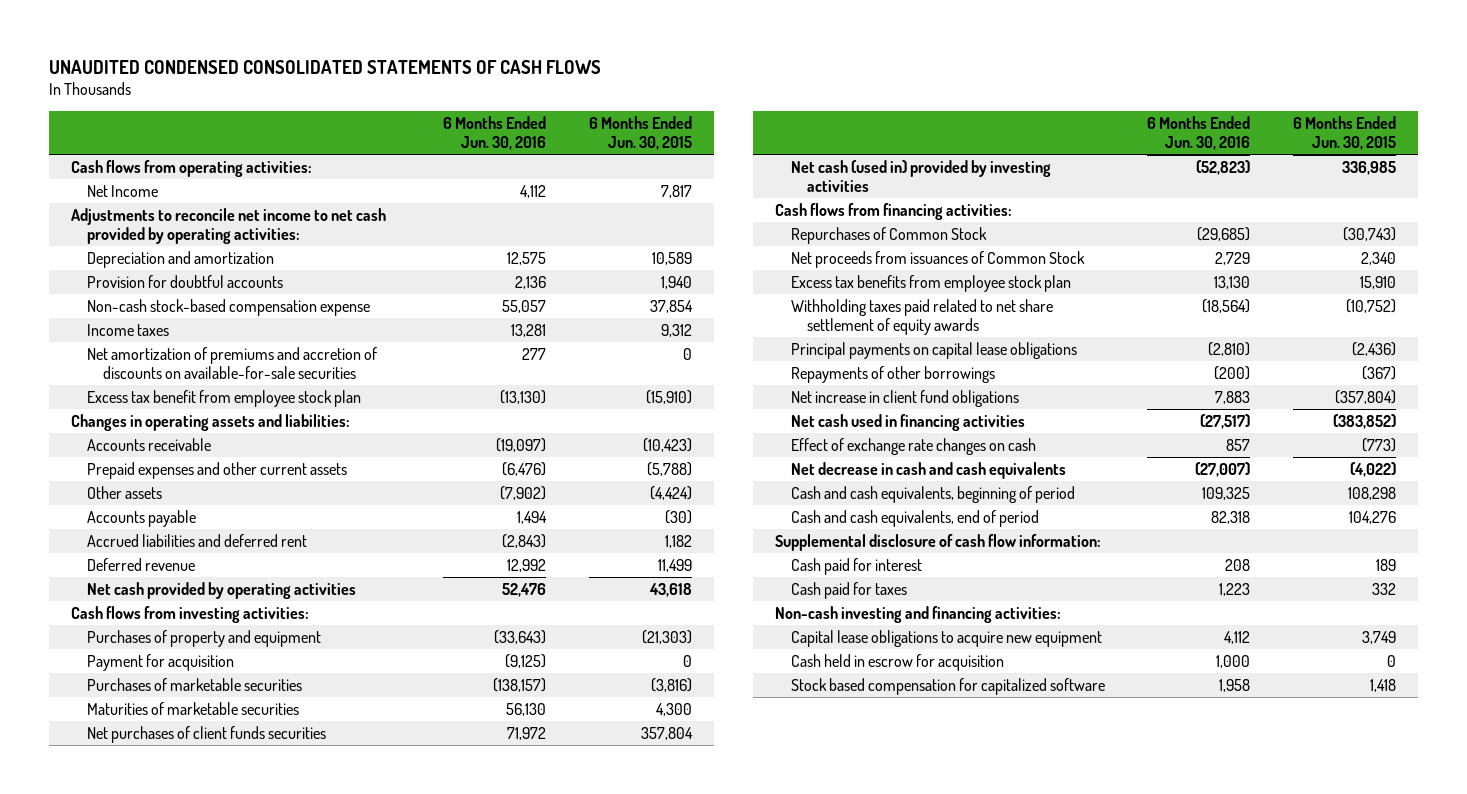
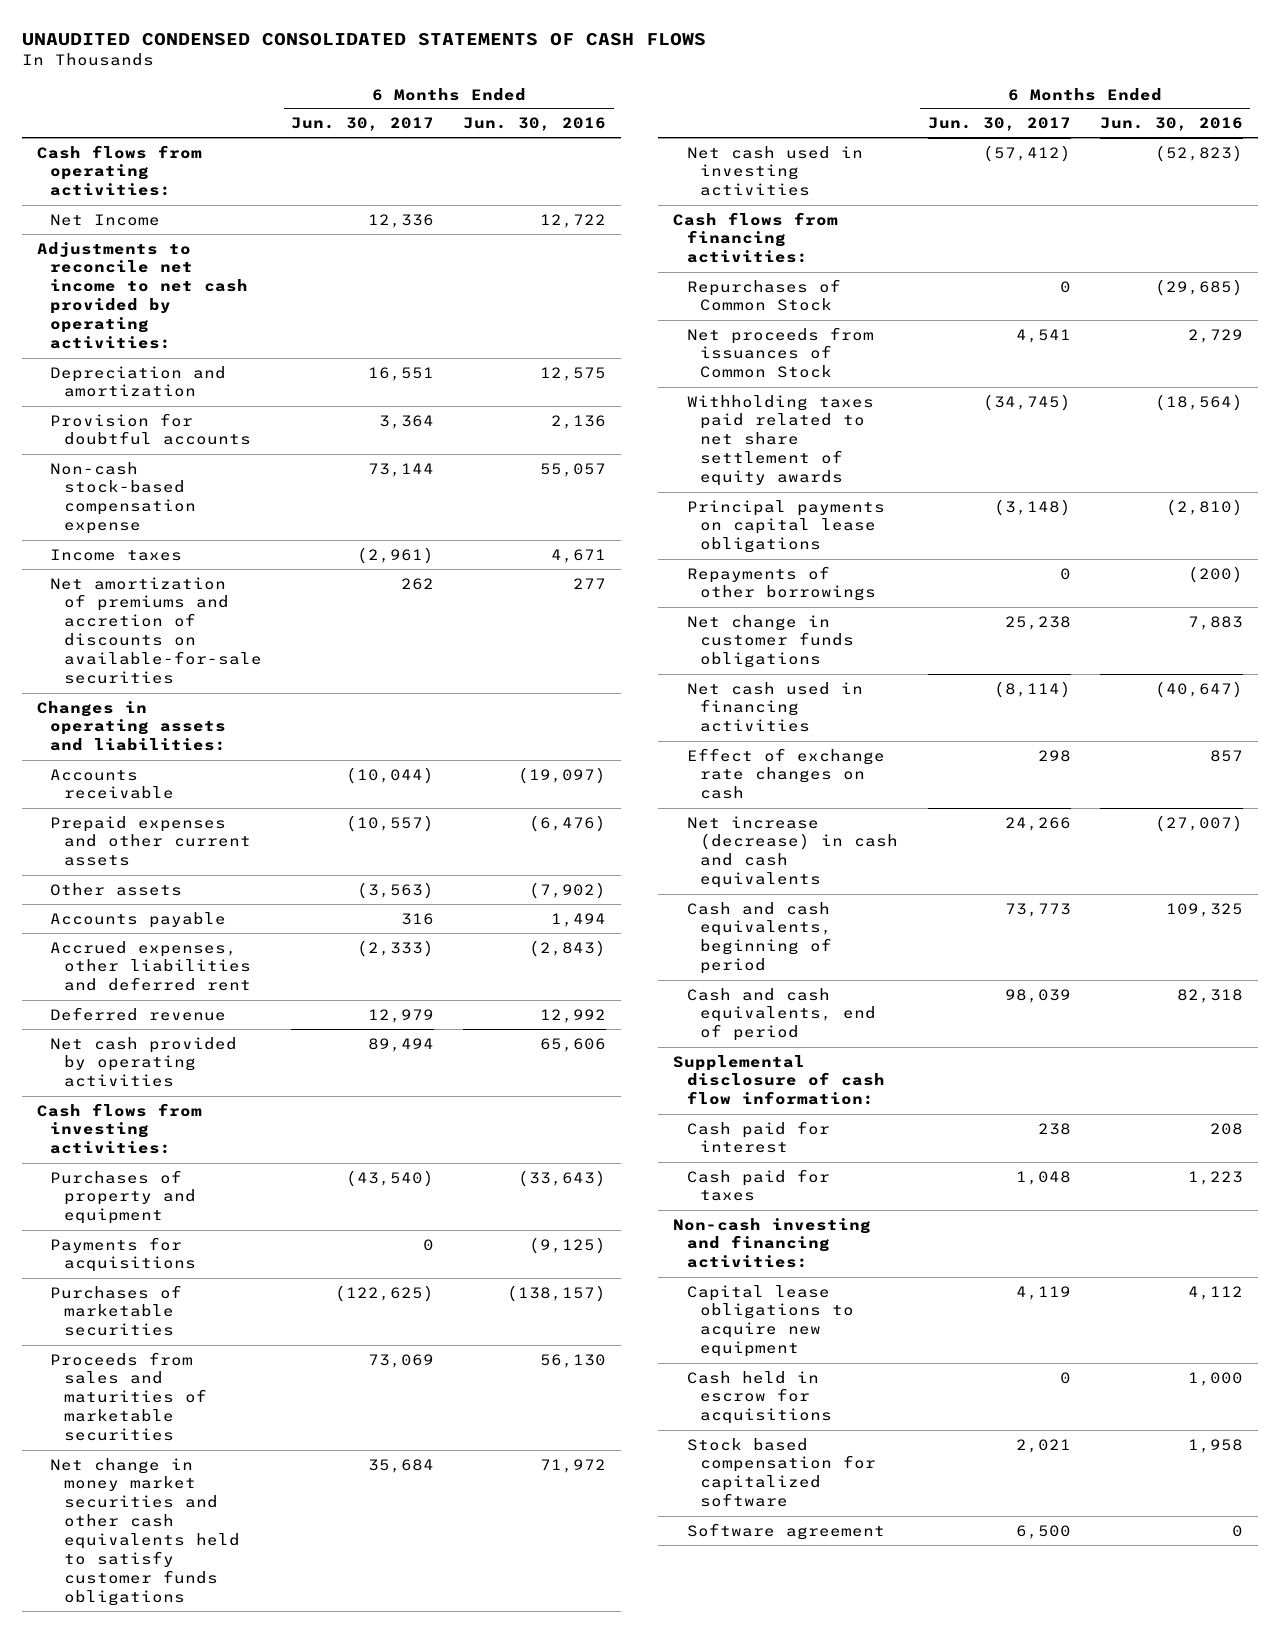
[589,116,693,150] 6 Months Ended Jun. 30, 2015 -> none
none -> [291,117,435,132] Jun. 30, 2017
[520,185,547,199] 4,112 -> [540,213,607,228] 12,722
[511,324,547,338] 13,281 -> [551,548,607,563] 4,671
[86,390,361,408] Excess tax benefit from employee stock plan -> none
[86,534,307,548] Accrued liabilities and deferred rent -> [50,940,251,992] Accrued expenses, other liabilities and deferred rent
[502,583,547,598] 52,476 -> [540,1037,607,1052] 65,606
[86,654,234,672] Payment for acquisition -> [50,1236,196,1273] Payments for acquisitions
[86,702,299,716] Maturities of marketable securities -> [50,1351,207,1442] Proceeds from sales and maturities of marketable securities
[86,726,326,744] Net purchases of client funds securities -> [50,1457,240,1607] Net change in money market securities and other cash equivalents held to satisfy customer funds obligations
[790,160,1051,192] Net cash (used in) provided by investing activities -> [686,145,863,197] Net cash used in investing activities
[790,275,1071,293] Excess tax benefits from employee stock plan -> none
[790,390,1019,408] Net increase in client fund obligations -> [686,614,855,669] Net change in customer funds obligations
[1200,414,1251,430] (27,517) -> [1154,680,1243,698] (40,647)
[790,462,1066,480] Net decrease in cash and cash equivalents -> [686,815,899,889] Net increase (decrease) in cash and cash equivalents
[790,654,1004,672] Cash held in escrow for acquisition -> [686,1370,833,1425] Cash held in escrow for acquisitions
none -> [686,1522,885,1540] Software agreement

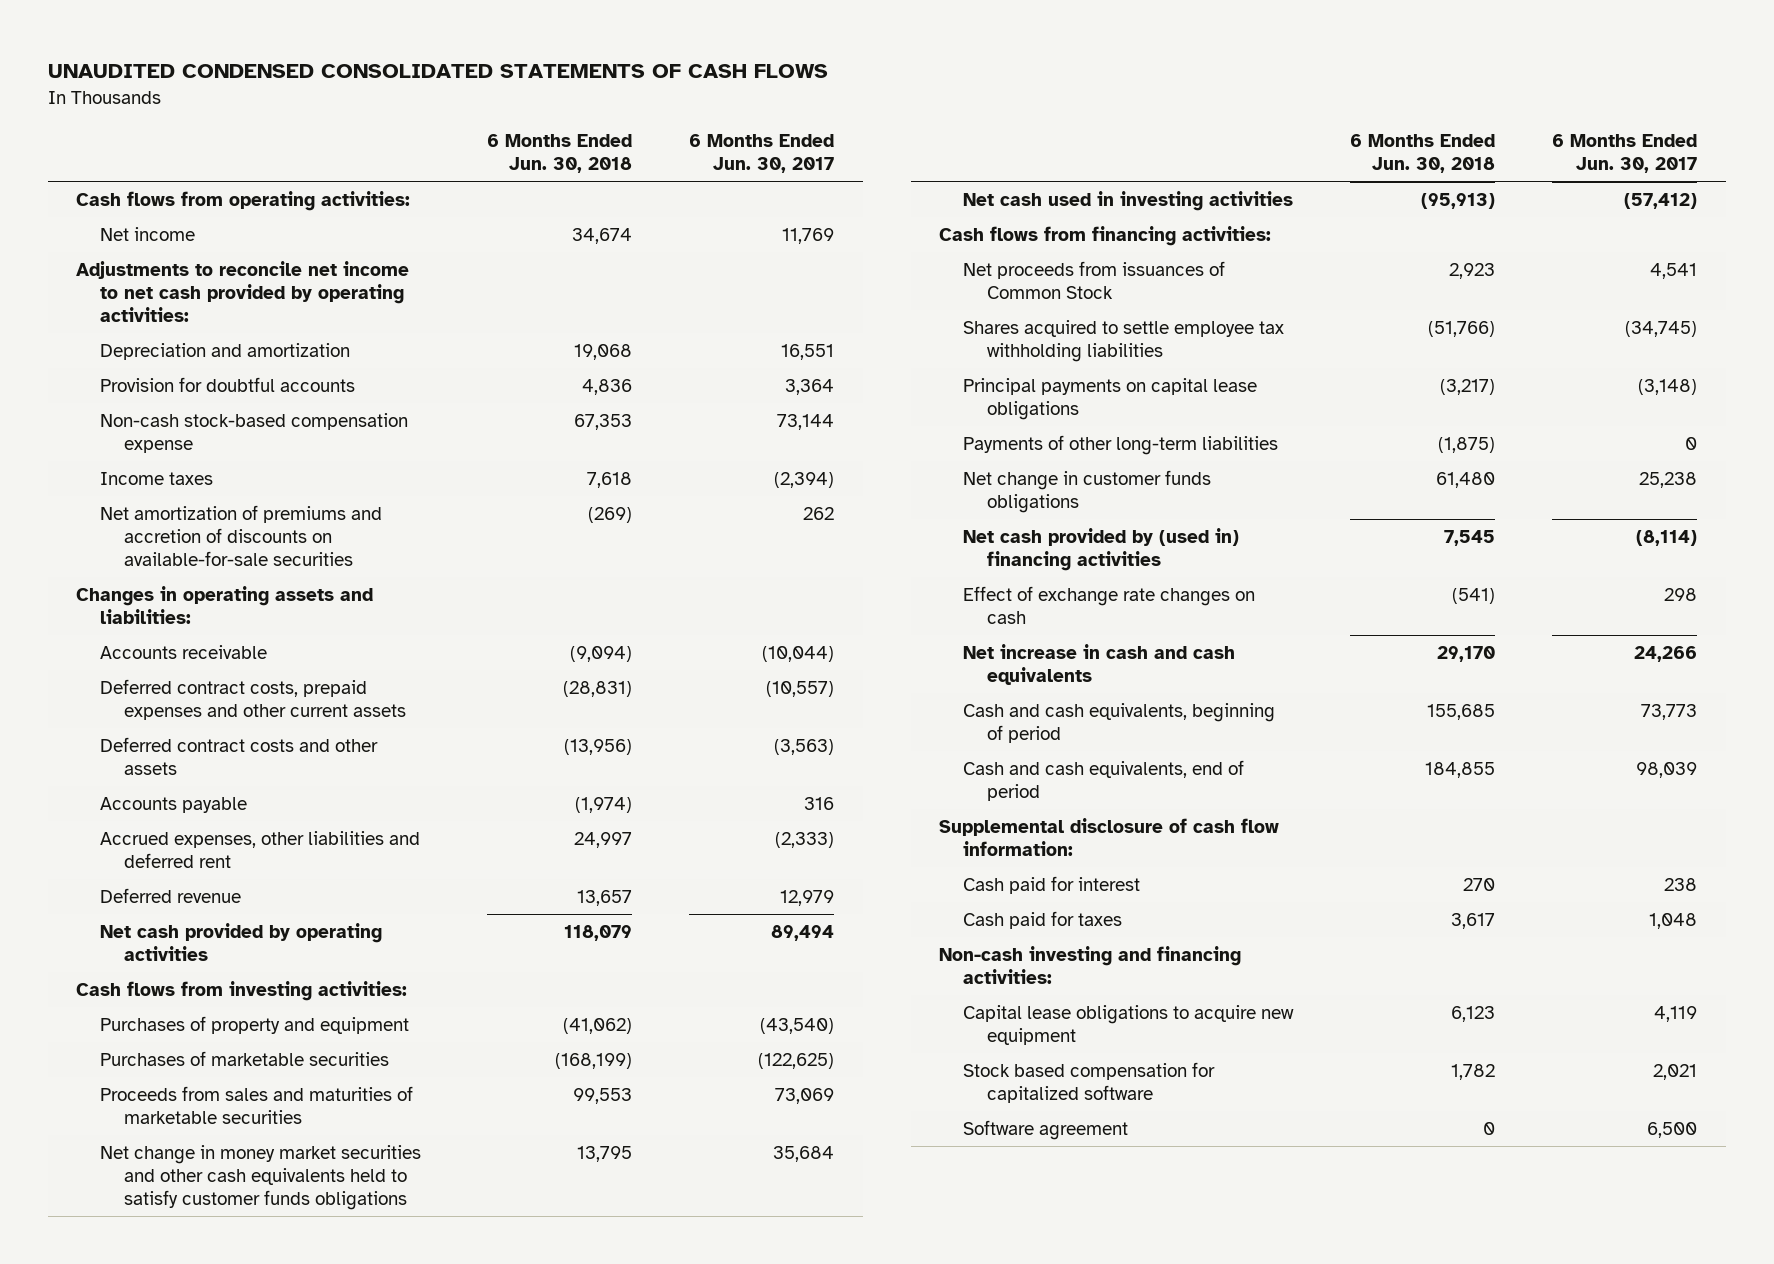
[463,117,607,132] Jun. 30, 2016 -> none
none -> [487,134,633,174] 6 Months Ended Jun. 30, 2018
[50,213,161,226] Net Income -> [100,227,196,242] Net income
[368,213,435,228] 12,336 -> [782,228,835,245] 11,769
[357,546,435,564] (2,961) -> [774,472,835,489] (2,394)
[50,815,251,867] Prepaid expenses and other current assets -> [100,679,406,721] Deferred contract costs, prepaid expenses and other current assets
[50,882,183,896] Other assets -> [100,737,379,776] Deferred contract costs and other assets
[50,1236,196,1273] Payments for acquisitions -> none
[686,278,841,312] Repurchases of Common Stock -> none
[686,394,874,487] Withholding taxes paid related to net share settlement of equity awards -> [963,320,1285,363] Shares acquired to settle employee tax withholding liabilities
[686,565,877,602] Repayments of other borrowings -> [963,435,1279,456] Payments of other long-term liabilities
[686,681,863,733] Net cash used in financing activities -> [963,528,1240,572] Net cash provided by (used in) financing activities
[686,815,899,889] Net increase (decrease) in cash and cash equivalents -> [963,644,1236,686] Net increase in cash and cash equivalents
[686,1370,833,1425] Cash held in escrow for acquisitions -> none

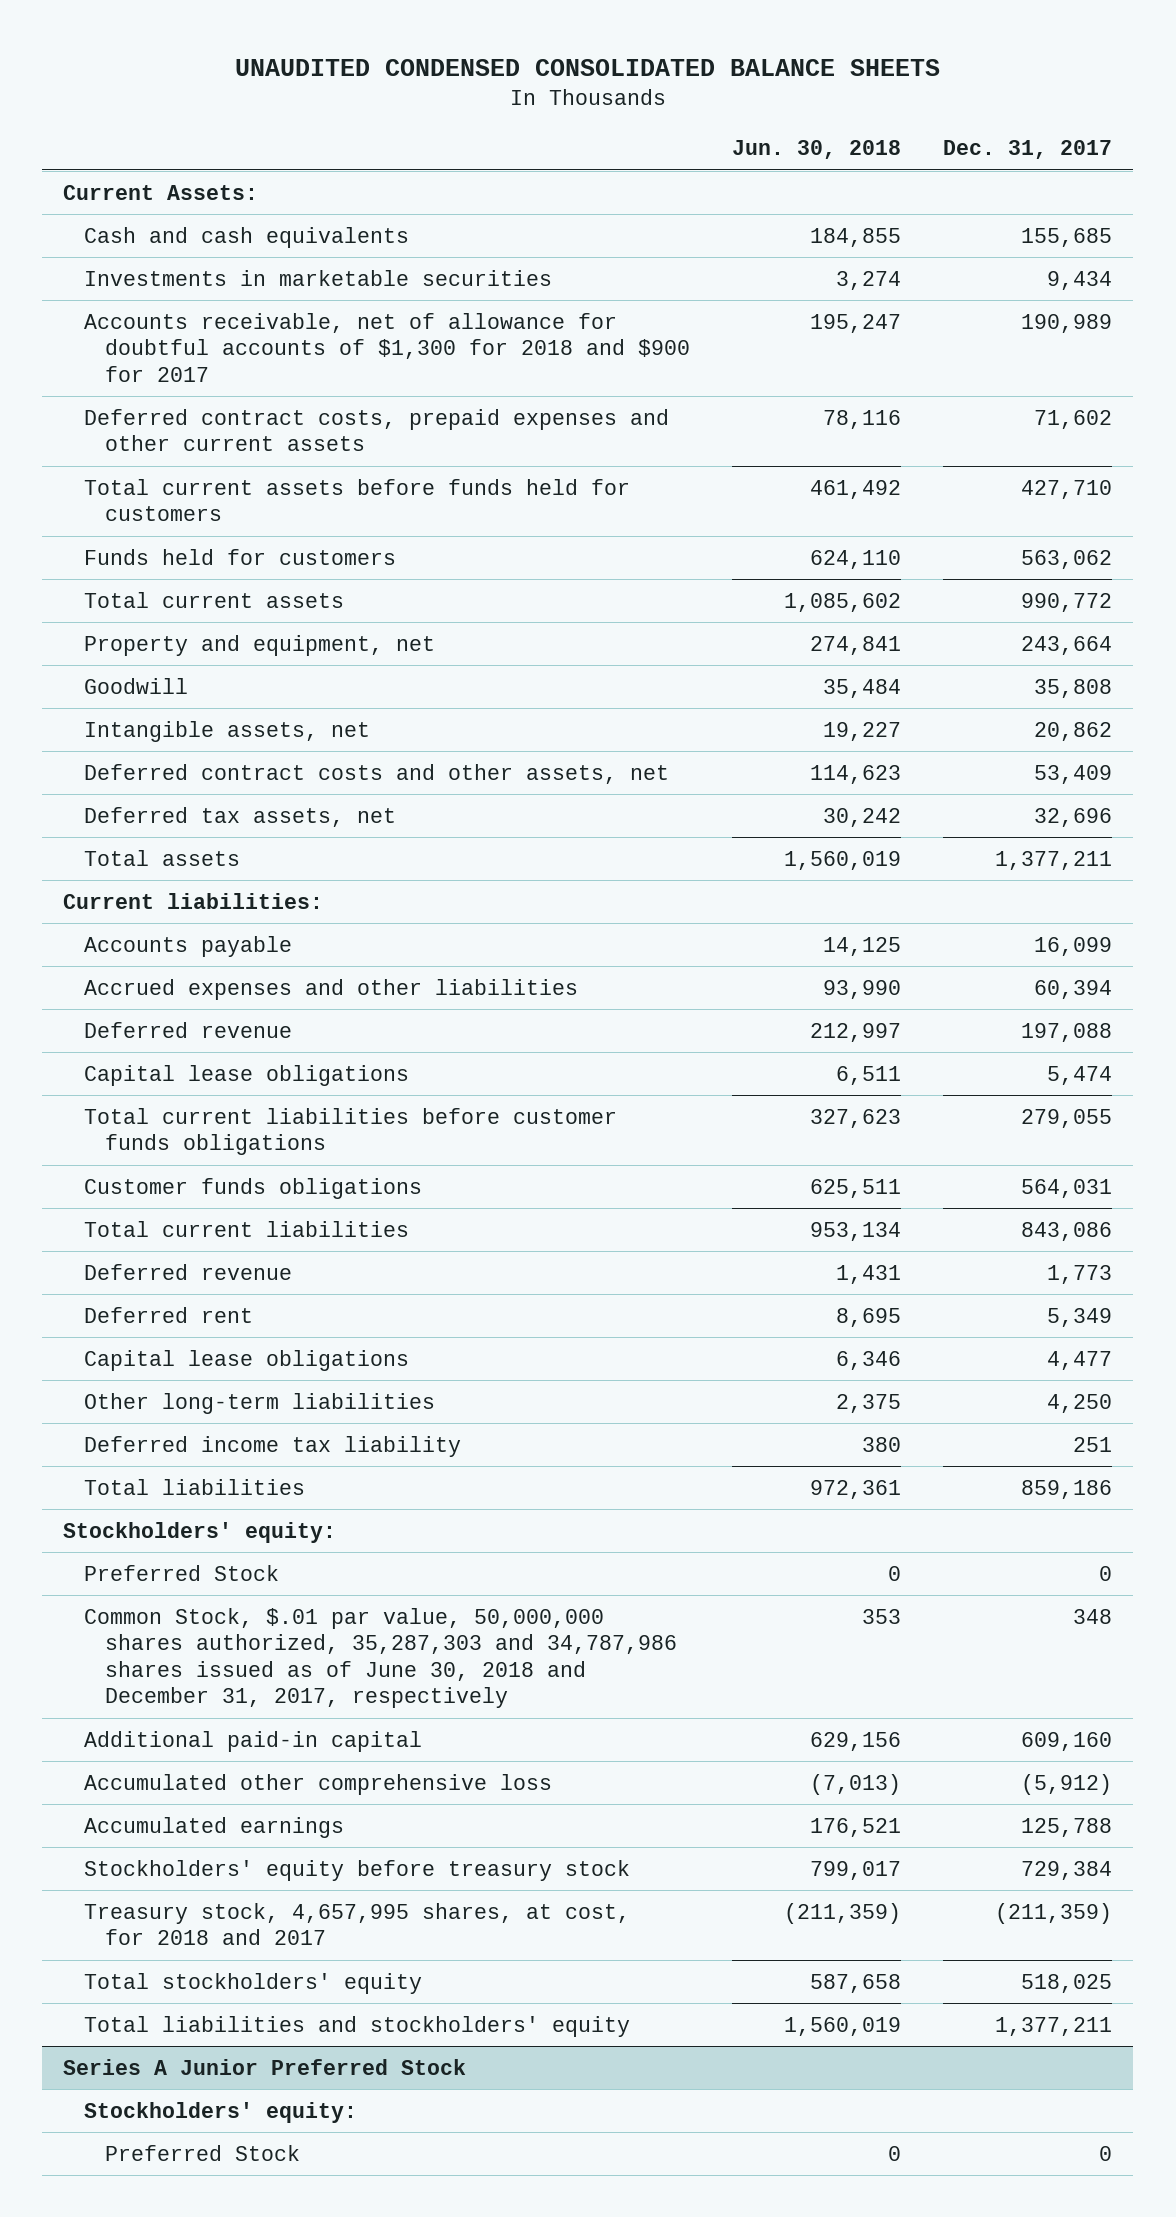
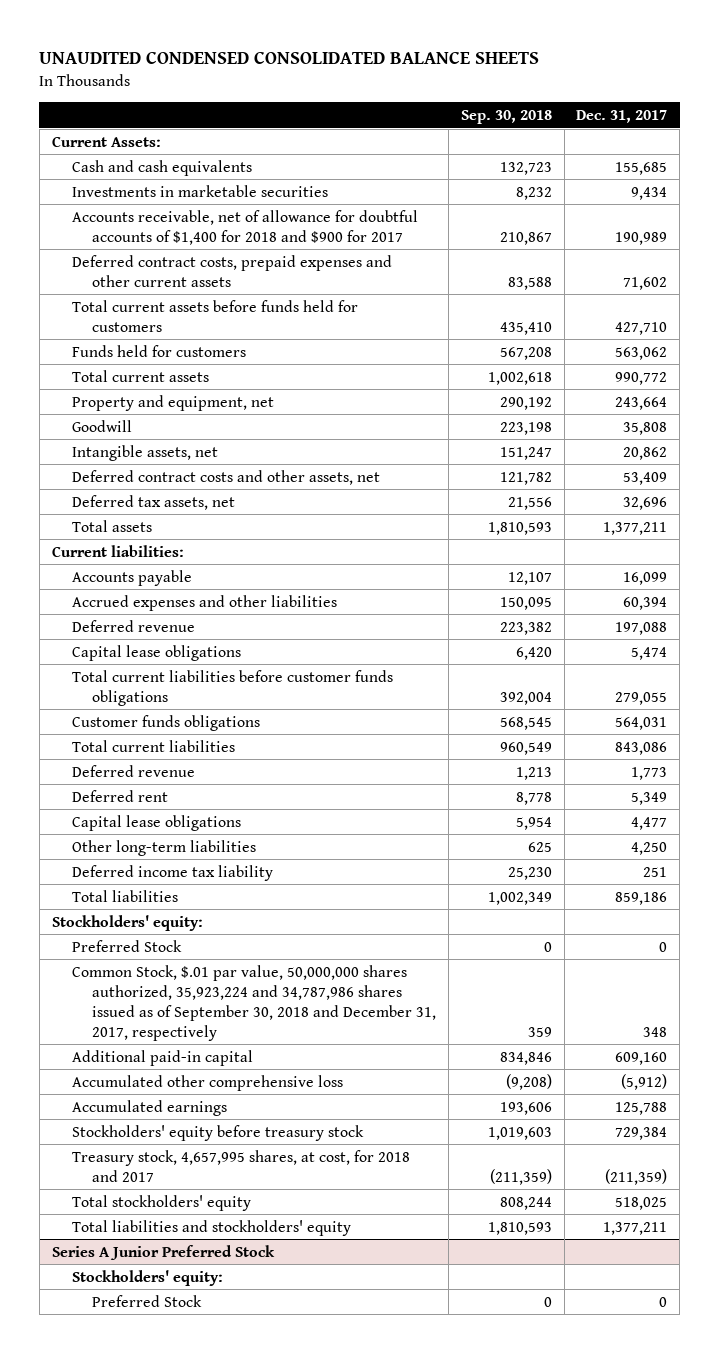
[732,140,902,160] Jun. 30, 2018 -> none
none -> [460,109,552,124] Sep. 30, 2018
[84,312,691,382] Accounts receivable, net of allowance for doubtful accounts of $1,300 for 2018 and $900 for 2017 -> [71,209,418,245] Accounts receivable, net of allowance for doubtful accounts of $1,400 for 2018 and $900 for 2017
[84,1607,678,1709] Common Stock, $.01 par value, 50,000,000 shares authorized, 35,287,303 and 34,787,986 shares issued as of June 30, 2018 and December 31, 2017, respectively -> [71,964,437,1041] Common Stock, $.01 par value, 50,000,000 shares authorized, 35,923,224 and 34,787,986 shares issued as of September 30, 2018 and December 31, 2017, respectively

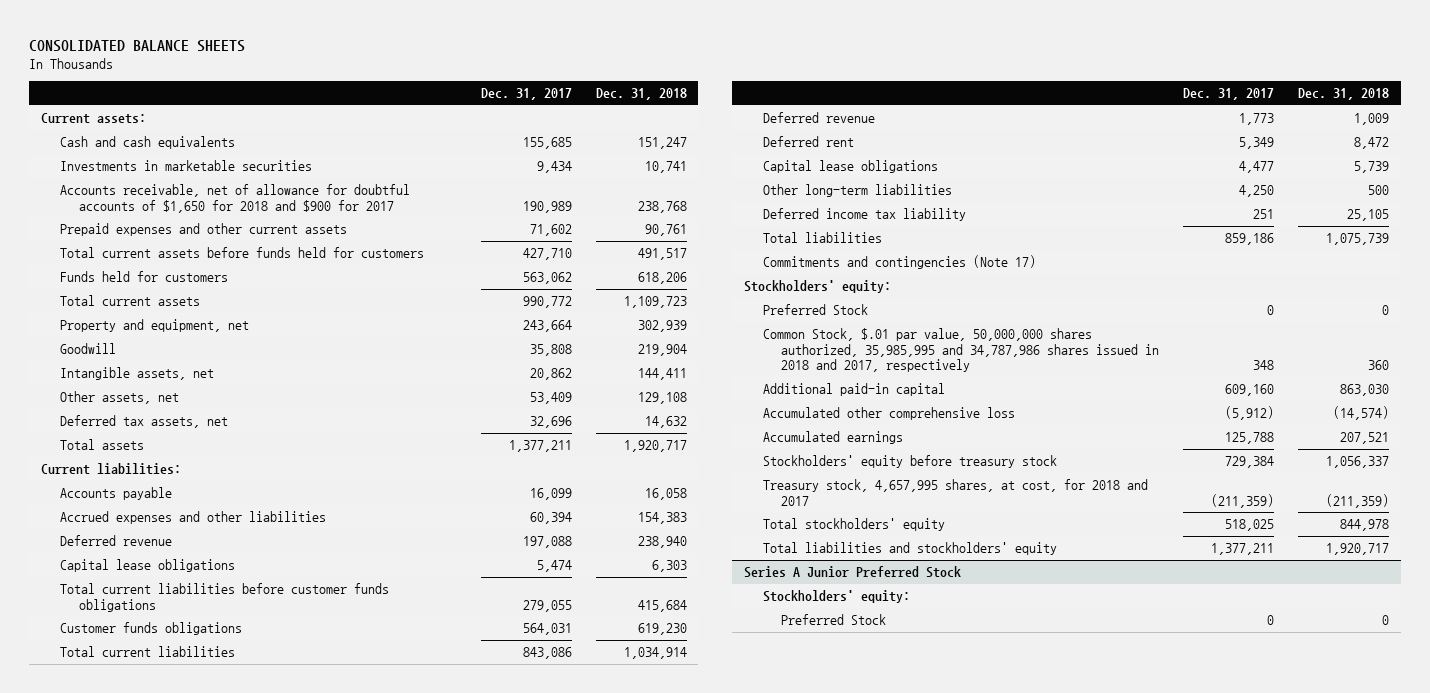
[39,51,540,65] UNAUDITED CONDENSED CONSOLIDATED BALANCE SHEETS -> [28,39,245,52] CONSOLIDATED BALANCE SHEETS
[460,109,552,124] Sep. 30, 2018 -> none
none -> [595,87,687,100] Dec. 31, 2018
[51,135,161,147] Current Assets: -> [40,113,146,125] Current assets:
[71,209,418,245] Accounts receivable, net of allowance for doubtful accounts of $1,400 for 2018 and $900 for 2017 -> [59,184,410,213] Accounts receivable, net of allowance for doubtful accounts of $1,650 for 2018 and $900 for 2017
[71,254,392,287] Deferred contract costs, prepaid expenses and other current assets -> [59,223,347,237] Prepaid expenses and other current assets
[71,469,380,485] Deferred contract costs and other assets, net -> [59,391,179,405] Other assets, net
none -> [762,255,1036,270] Commitments and contingencies (Note 17)
[71,964,437,1041] Common Stock, $.01 par value, 50,000,000 shares authorized, 35,923,224 and 34,787,986 shares issued as of September 30, 2018 and December 31, 2017, respectively -> [762,328,1160,373] Common Stock, $.01 par value, 50,000,000 shares authorized, 35,985,995 and 34,787,986 shares issued in 2018 and 2017, respectively

